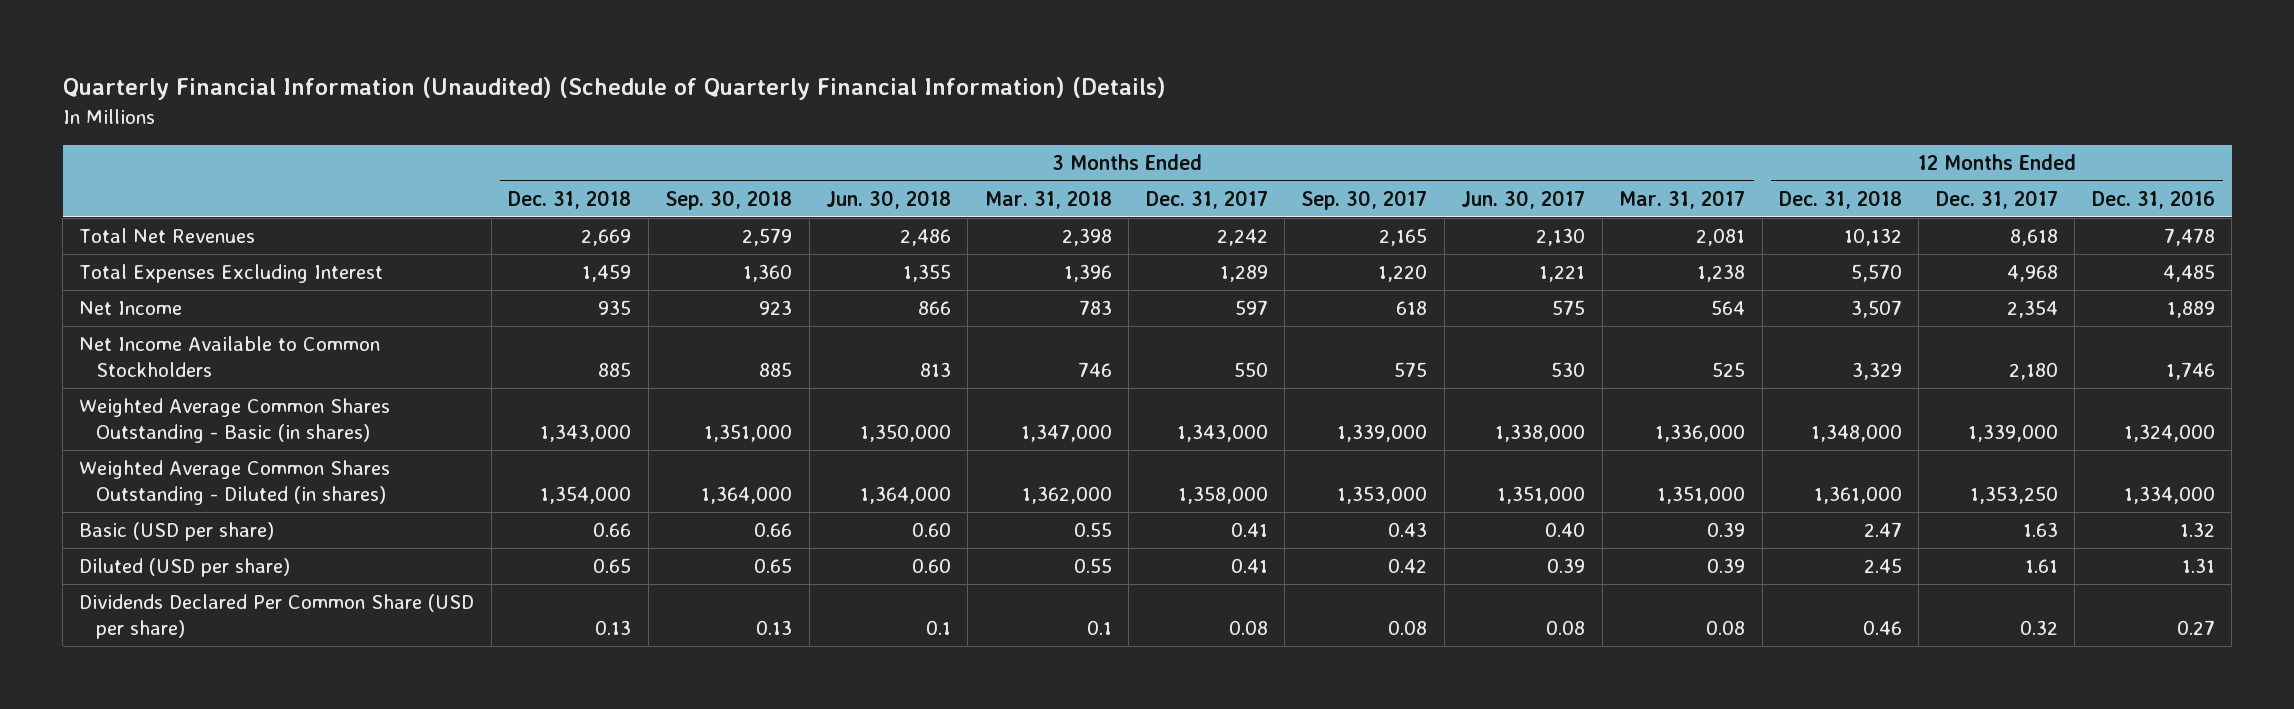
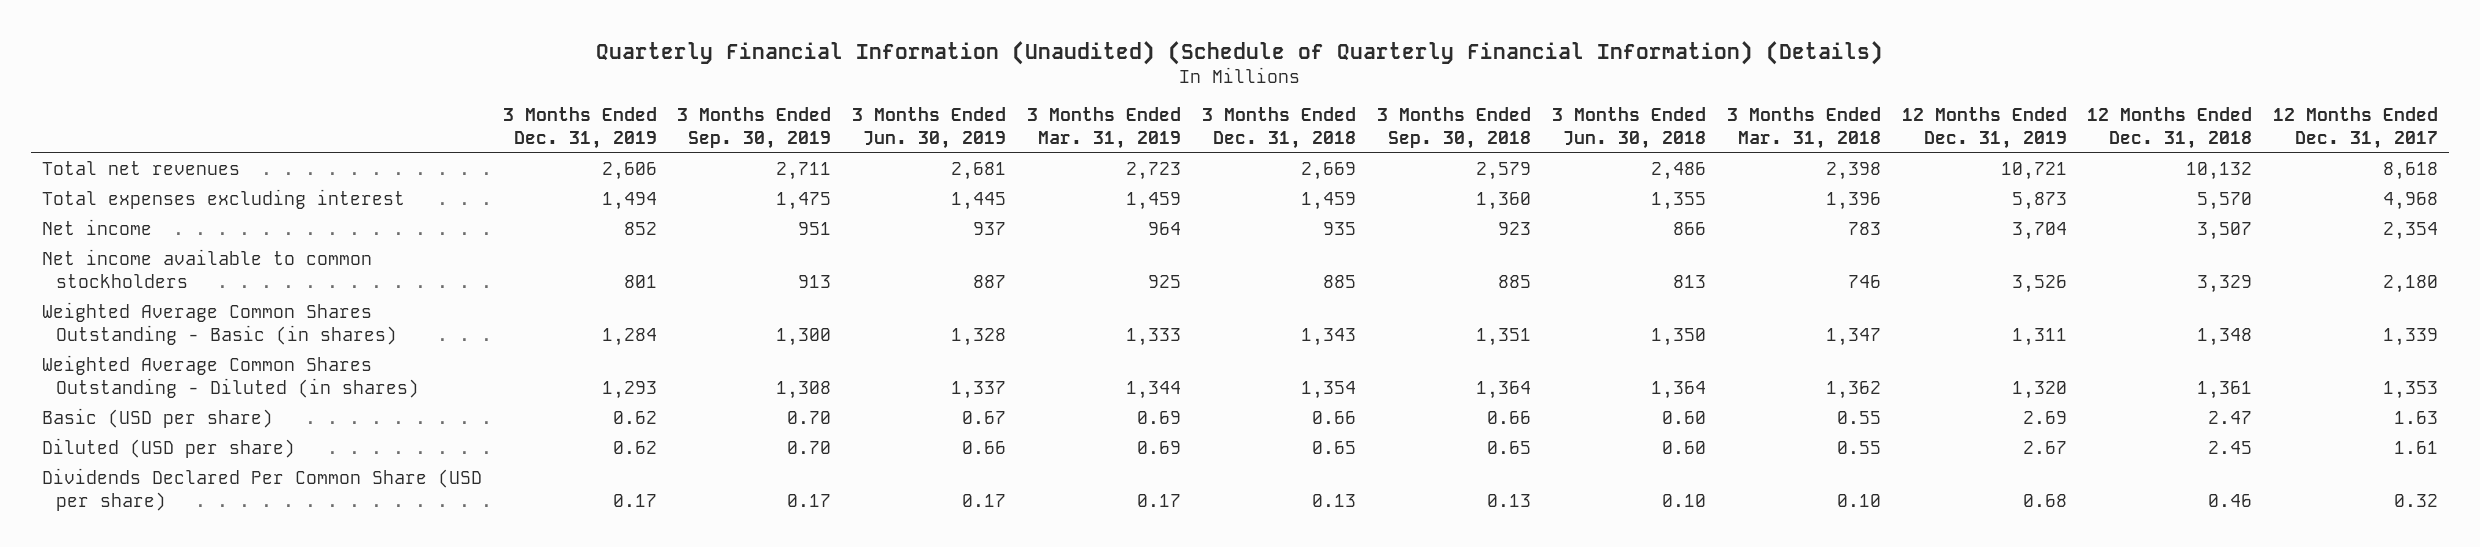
[1145,189,1268,209] Dec. 31, 2017 -> none
[1301,189,1428,210] Sep. 30, 2017 -> none
[1461,189,1586,209] Jun. 30, 2017 -> none
[1619,189,1746,209] Mar. 31, 2017 -> none
[2091,189,2215,209] Dec. 31, 2016 -> none
none -> [502,107,657,150] 3 Months Ended Dec. 31, 2019
none -> [677,107,832,150] 3 Months Ended Sep. 30, 2019
none -> [852,107,1007,150] 3 Months Ended Jun. 30, 2019
none -> [1027,107,1182,150] 3 Months Ended Mar. 31, 2019
none -> [1901,107,2067,150] 12 Months Ended Dec. 31, 2019
[79,228,256,244] Total Net Revenues -> [41,161,240,176] Total net revenues
[79,264,384,284] Total Expenses Excluding Interest -> [41,189,405,210] Total expenses excluding interest
[79,301,183,316] Net Income -> [41,219,152,236] Net income
[79,336,381,378] Net Income Available to Common Stockholders -> [41,249,372,288] Net income available to common stockholders
[540,424,632,443] 1,343,000 -> [1301,327,1357,346] 1,343
[704,424,793,443] 1,351,000 -> [1475,327,1531,346] 1,351
[859,424,951,443] 1,350,000 -> [1650,327,1706,346] 1,350
[1020,424,1112,443] 1,347,000 -> [1825,327,1881,346] 1,347
[1810,424,1902,443] 1,348,000 -> [2197,327,2253,346] 1,348
[1967,424,2058,443] 1,339,000 -> [2383,327,2439,346] 1,339
[540,486,632,505] 1,354,000 -> [1301,380,1357,399] 1,354
[701,486,793,505] 1,364,000 -> [1475,380,1531,399] 1,364
[859,486,951,505] 1,364,000 -> [1650,380,1706,399] 1,364
[1021,486,1112,505] 1,362,000 -> [1825,380,1881,399] 1,362
[1813,486,1902,505] 1,361,000 -> [2197,380,2253,399] 1,361
[1969,486,2058,505] 1,353,250 -> [2383,380,2439,399] 1,353
[925,620,951,636] 0.1 -> [1661,493,1706,507] 0.10
[1086,620,1112,636] 0.1 -> [1836,493,1881,507] 0.10

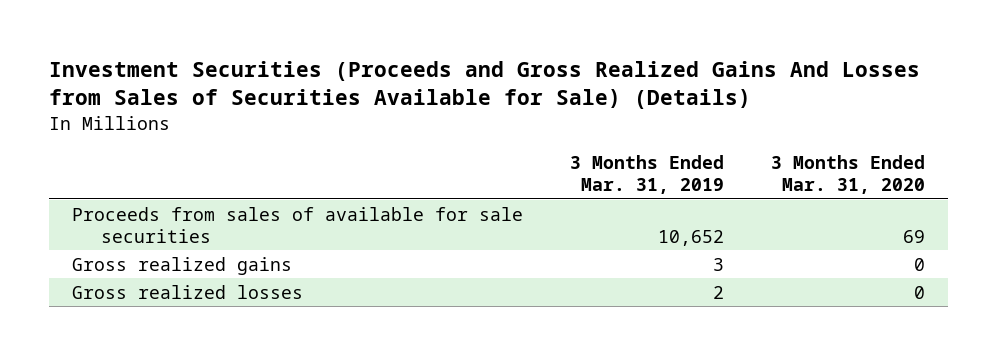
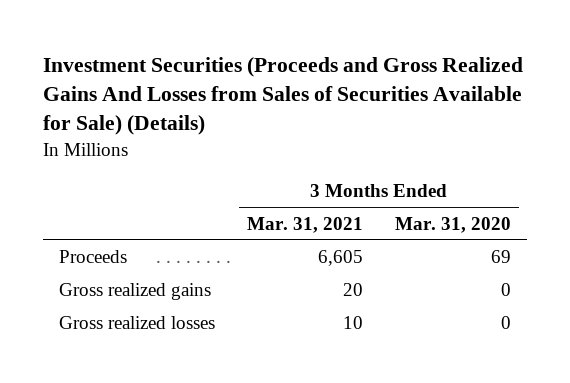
[570,154,725,195] 3 Months Ended Mar. 31, 2019 -> none
none -> [246,216,363,233] Mar. 31, 2021
[72,206,524,243] Proceeds from sales of available for sale securities -> [58,250,127,264] Proceeds

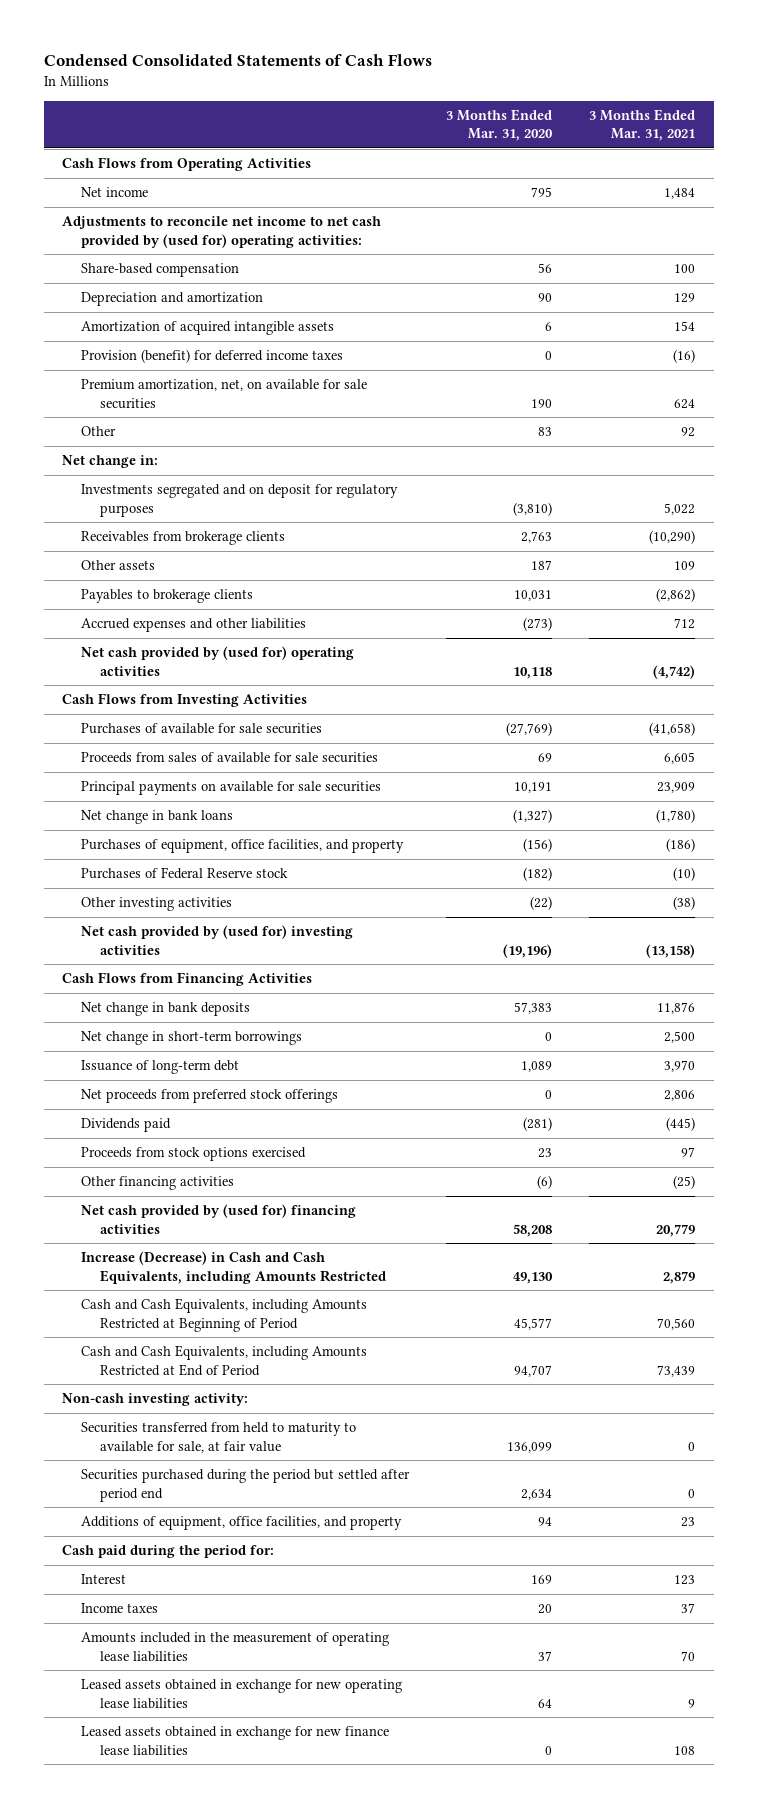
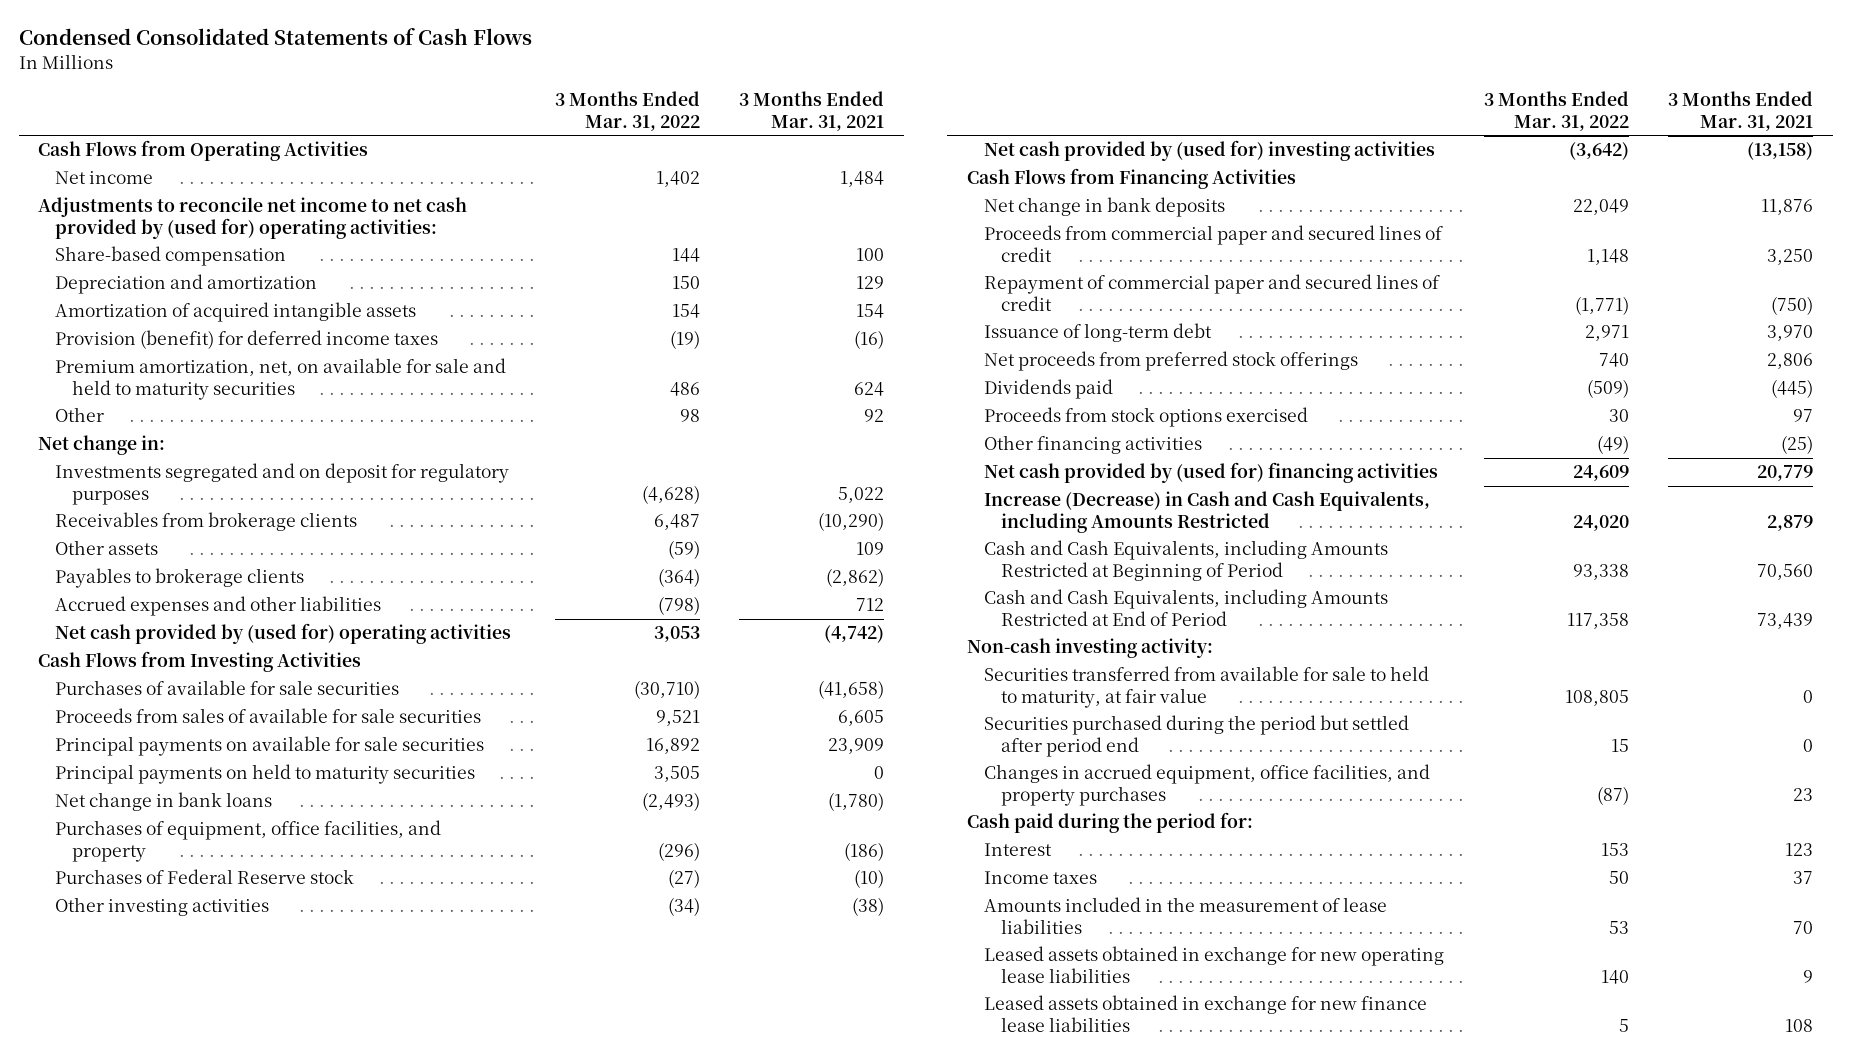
[446,108,554,142] 3 Months Ended Mar. 31, 2020 -> none
none -> [554,91,700,131] 3 Months Ended Mar. 31, 2022
[81,378,368,409] Premium amortization, net, on available for sale securities -> [55,358,507,400] Premium amortization, net, on available for sale and held to maturity securities
none -> [55,764,476,785] Principal payments on held to maturity securities
[81,1030,303,1045] Net change in short-term borrowings -> none
none -> [984,225,1444,262] Proceeds from commercial paper and secured lines of credit
none -> [984,274,1441,311] Repayment of commercial paper and secured lines of credit
[81,1421,357,1453] Securities transferred from held to maturity to available for sale, at fair value -> [984,666,1430,708] Securities transferred from available for sale to held to maturity, at fair value
[81,1515,403,1530] Additions of equipment, office facilities, and property -> none
none -> [984,764,1431,806] Changes in accrued equipment, office facilities, and property purchases
[81,1631,390,1662] Amounts included in the measurement of operating lease liabilities -> [984,897,1388,934] Amounts included in the measurement of lease liabilities

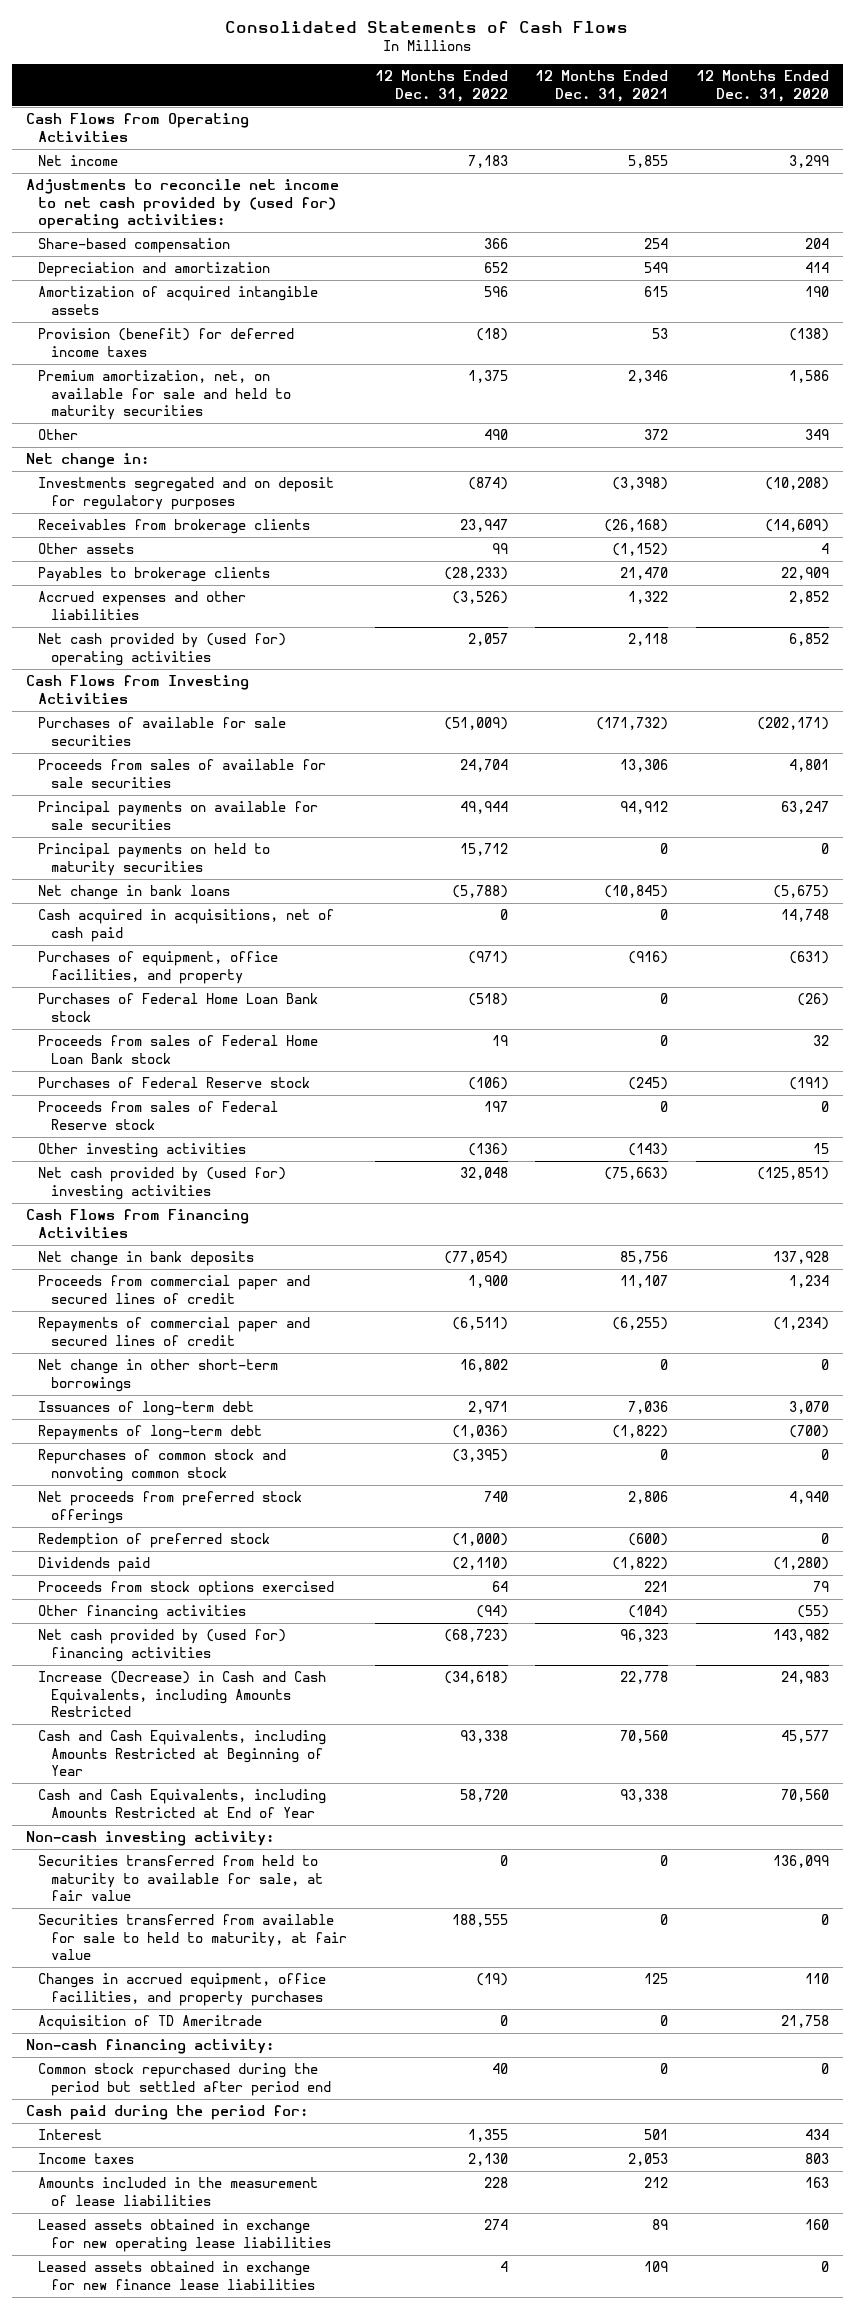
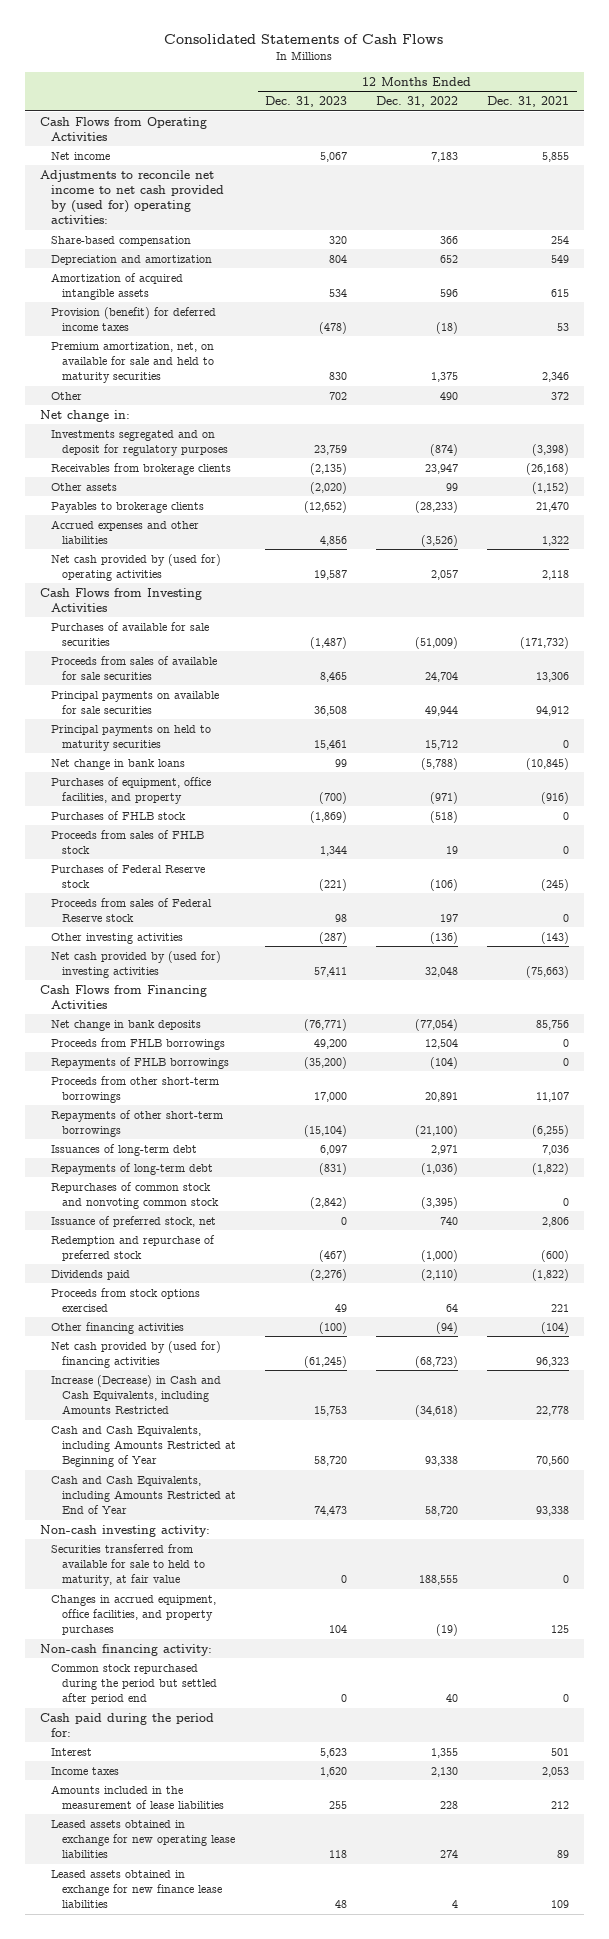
[695,70,829,102] 12 Months Ended Dec. 31, 2020 -> none
none -> [265,96,348,108] Dec. 31, 2023
[38,909,335,942] Cash acquired in acquisitions, net of cash paid -> none
[38,993,319,1022] Purchases of Federal Home Loan Bank stock -> [50,810,186,820] Purchases of FHLB stock
[38,1035,319,1064] Proceeds from sales of Federal Home Loan Bank stock -> [50,829,204,855] Proceeds from sales of FHLB stock
[38,1275,311,1304] Proceeds from commercial paper and secured lines of credit -> none
[38,1317,311,1346] Repayments of commercial paper and secured lines of credit -> none
none -> [50,1037,225,1050] Proceeds from FHLB borrowings
none -> [50,1056,229,1069] Repayments of FHLB borrowings
[38,1359,279,1392] Net change in other short-term borrowings -> [50,1075,219,1104] Proceeds from other short-term borrowings
[459,1359,508,1373] 16,802 -> [425,1092,459,1103] 20,891
[660,1359,669,1371] 0 -> [536,1092,570,1103] 11,107
none -> [50,1109,223,1138] Repayments of other short-term borrowings
[38,1491,303,1524] Net proceeds from preferred stock offerings -> [50,1215,216,1227] Issuance of preferred stock, net
[38,1533,271,1549] Redemption of preferred stock -> [50,1234,215,1262] Redemption and repurchase of preferred stock
[38,1855,324,1902] Securities transferred from held to maturity to available for sale, at fair value -> none
[38,2015,263,2031] Acquisition of TD Ameritrade -> none

